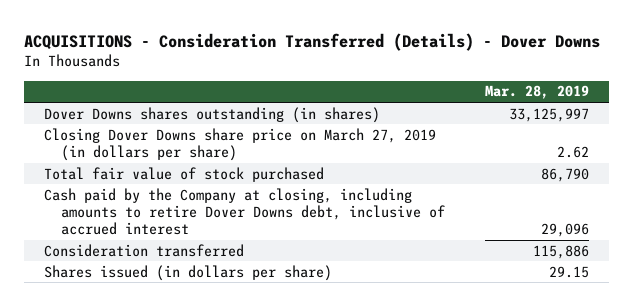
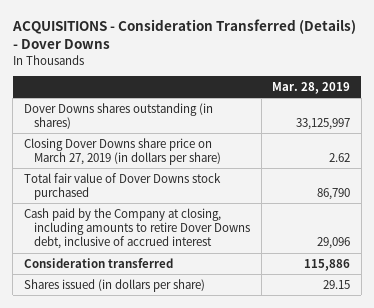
[44,166,325,182] Total fair value of stock purchased -> [23,172,221,201] Total fair value of Dover Downs stock purchased

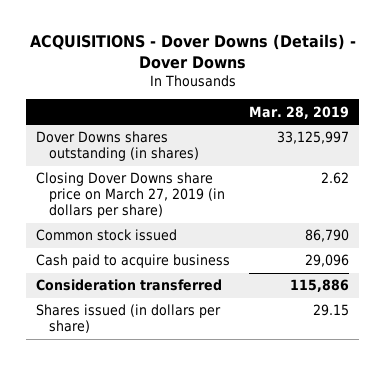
[11,18,356,49] ACQUISITIONS - Consideration Transferred (Details) - Dover Downs -> [29,34,356,69] ACQUISITIONS - Dover Downs (Details) - Dover Downs
[23,172,221,201] Total fair value of Dover Downs stock purchased -> [36,229,178,242] Common stock issued
[23,207,251,250] Cash paid by the Company at closing, including amounts to retire Dover Downs debt, inclusive of accrued interest -> [36,254,231,269] Cash paid to acquire business

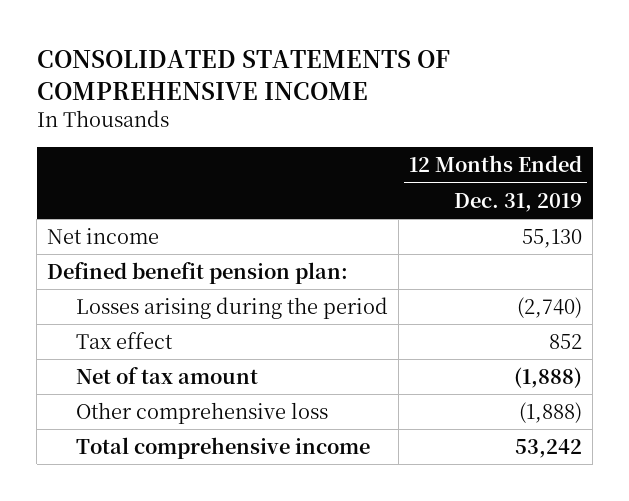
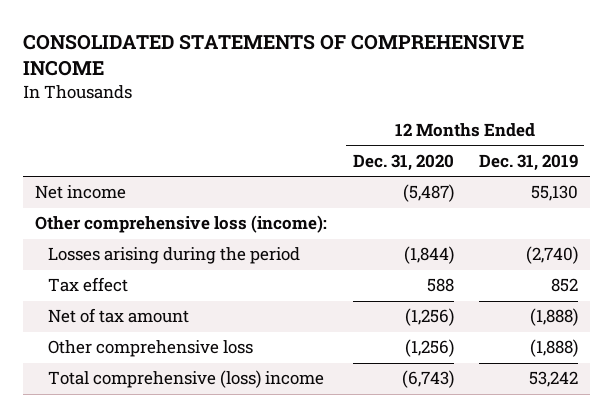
none -> [352,153,454,171] Dec. 31, 2020
[47,262,349,285] Defined benefit pension plan: -> none
none -> [35,215,328,234] Other comprehensive loss (income):
[76,437,371,460] Total comprehensive income -> [47,370,324,389] Total comprehensive (loss) income

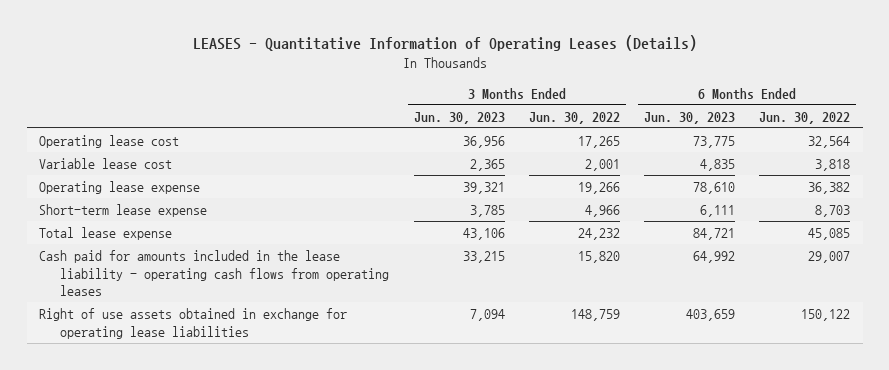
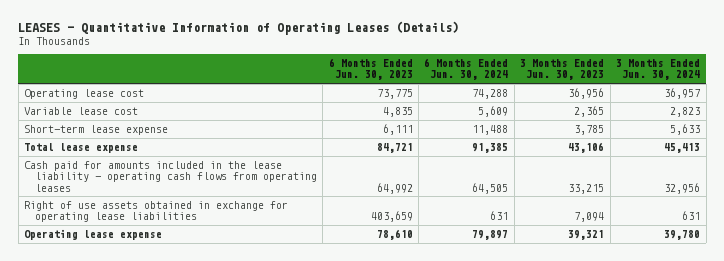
[528,111,620,124] Jun. 30, 2022 -> none
[759,111,851,124] Jun. 30, 2022 -> none
none -> [424,58,509,81] 6 Months Ended Jun. 30, 2024
none -> [616,59,701,81] 3 Months Ended Jun. 30, 2024
[38,181,200,195] Operating lease expense -> [24,229,163,241] Operating lease expense

